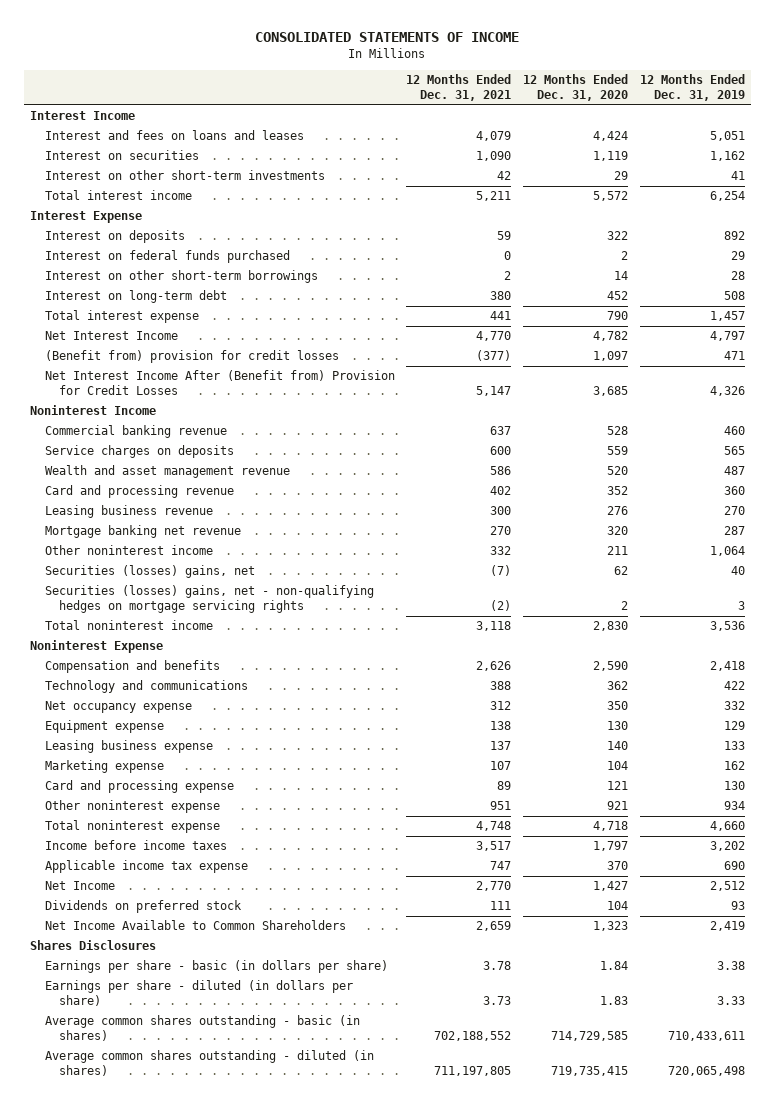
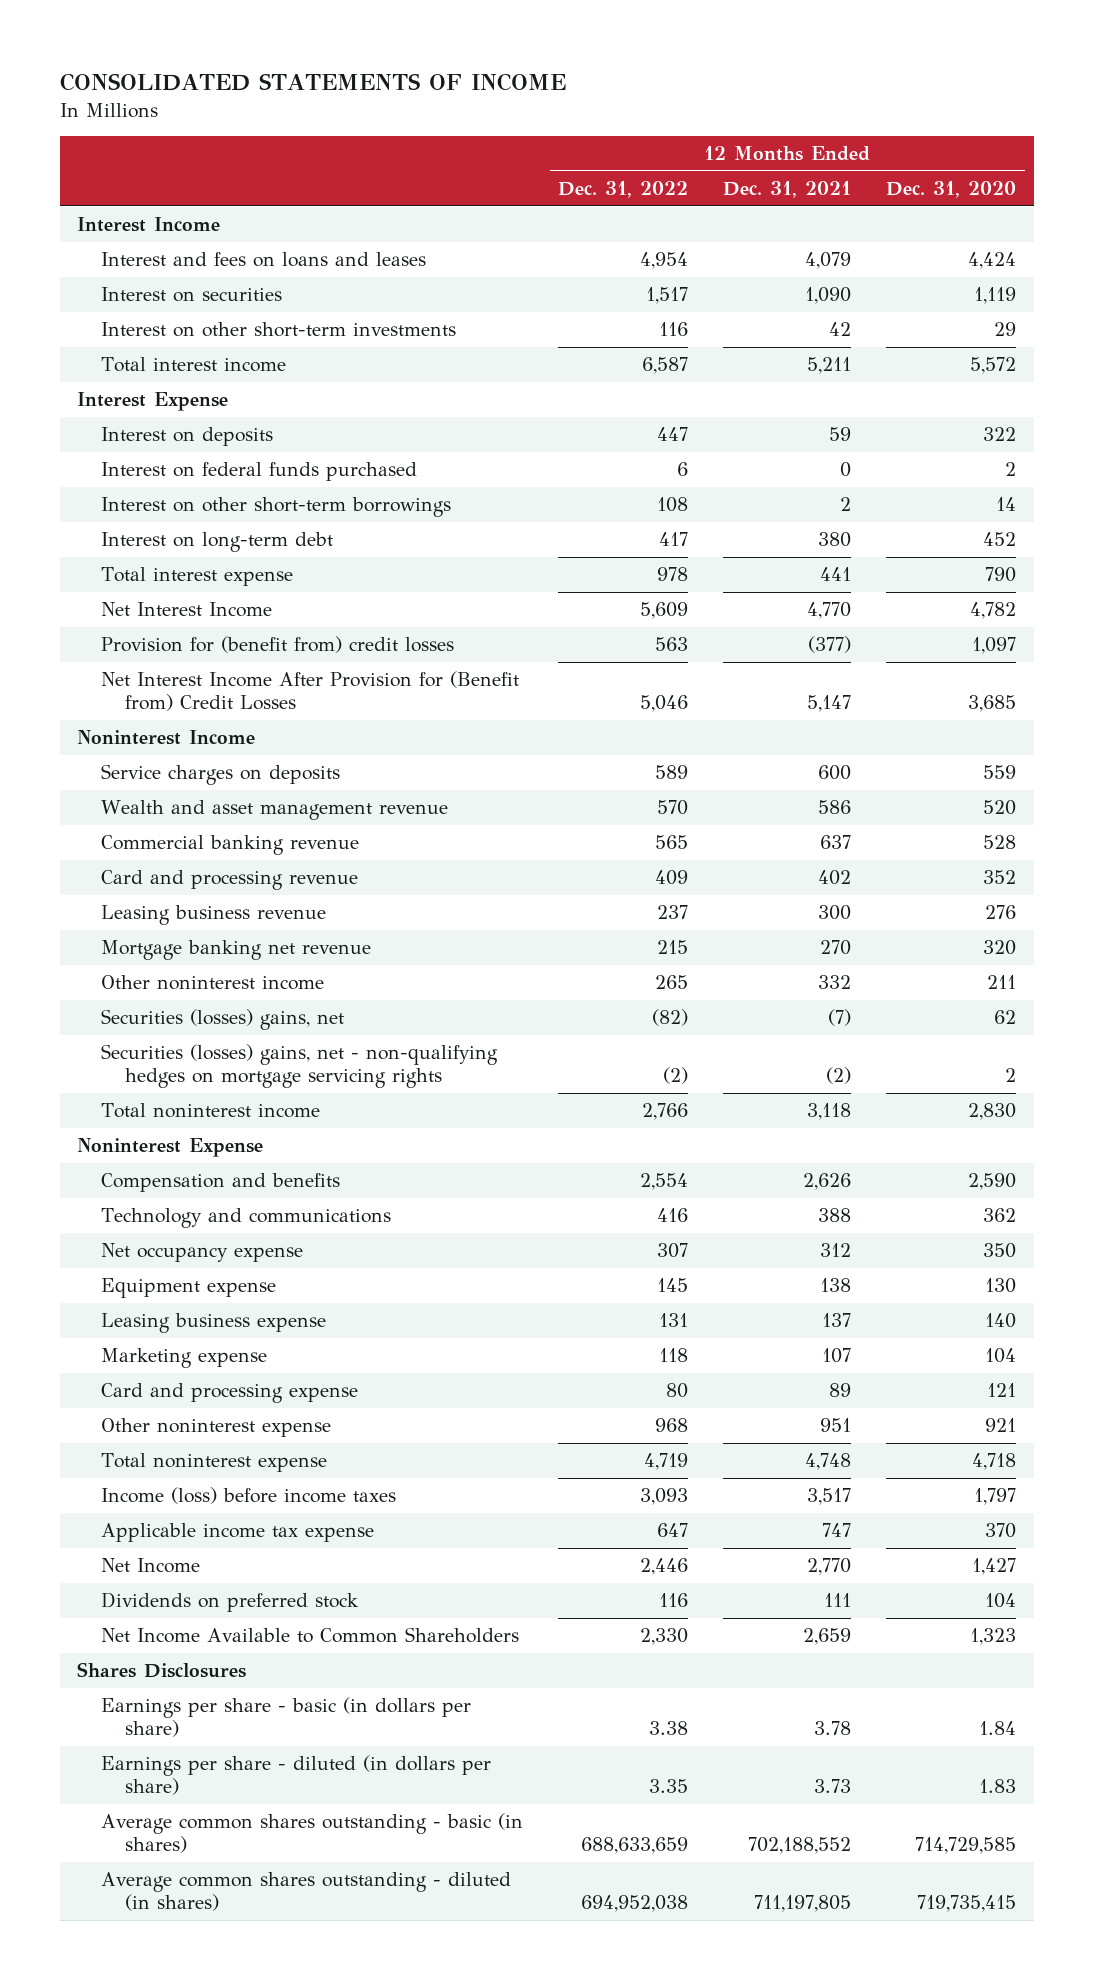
[640,74,746,102] 12 Months Ended Dec. 31, 2019 -> none
none -> [558,181,689,199] Dec. 31, 2022
[44,350,339,364] (Benefit from) provision for credit losses -> [101,636,455,654] Provision for (benefit from) credit losses
[44,370,395,396] Net Interest Income After (Benefit from) Provision for Credit Losses -> [101,671,520,712] Net Interest Income After Provision for (Benefit from) Credit Losses
[44,425,227,439] Commercial banking revenue -> [101,835,360,856] Commercial banking revenue
[44,840,227,851] Income before income taxes -> [101,1487,397,1505] Income (loss) before income taxes

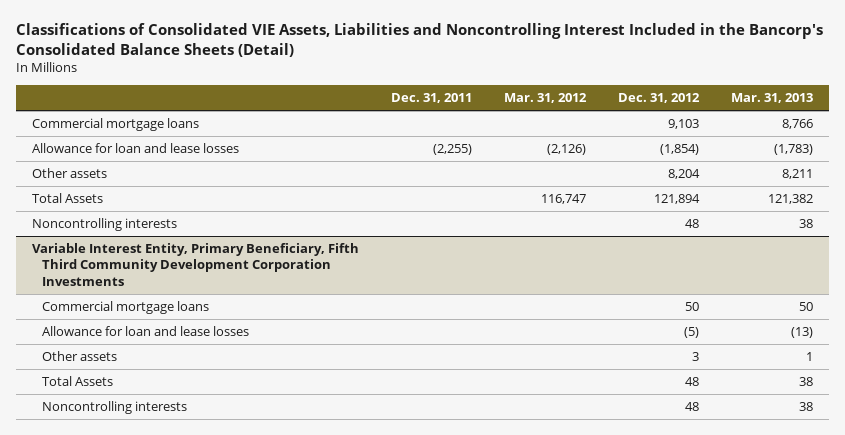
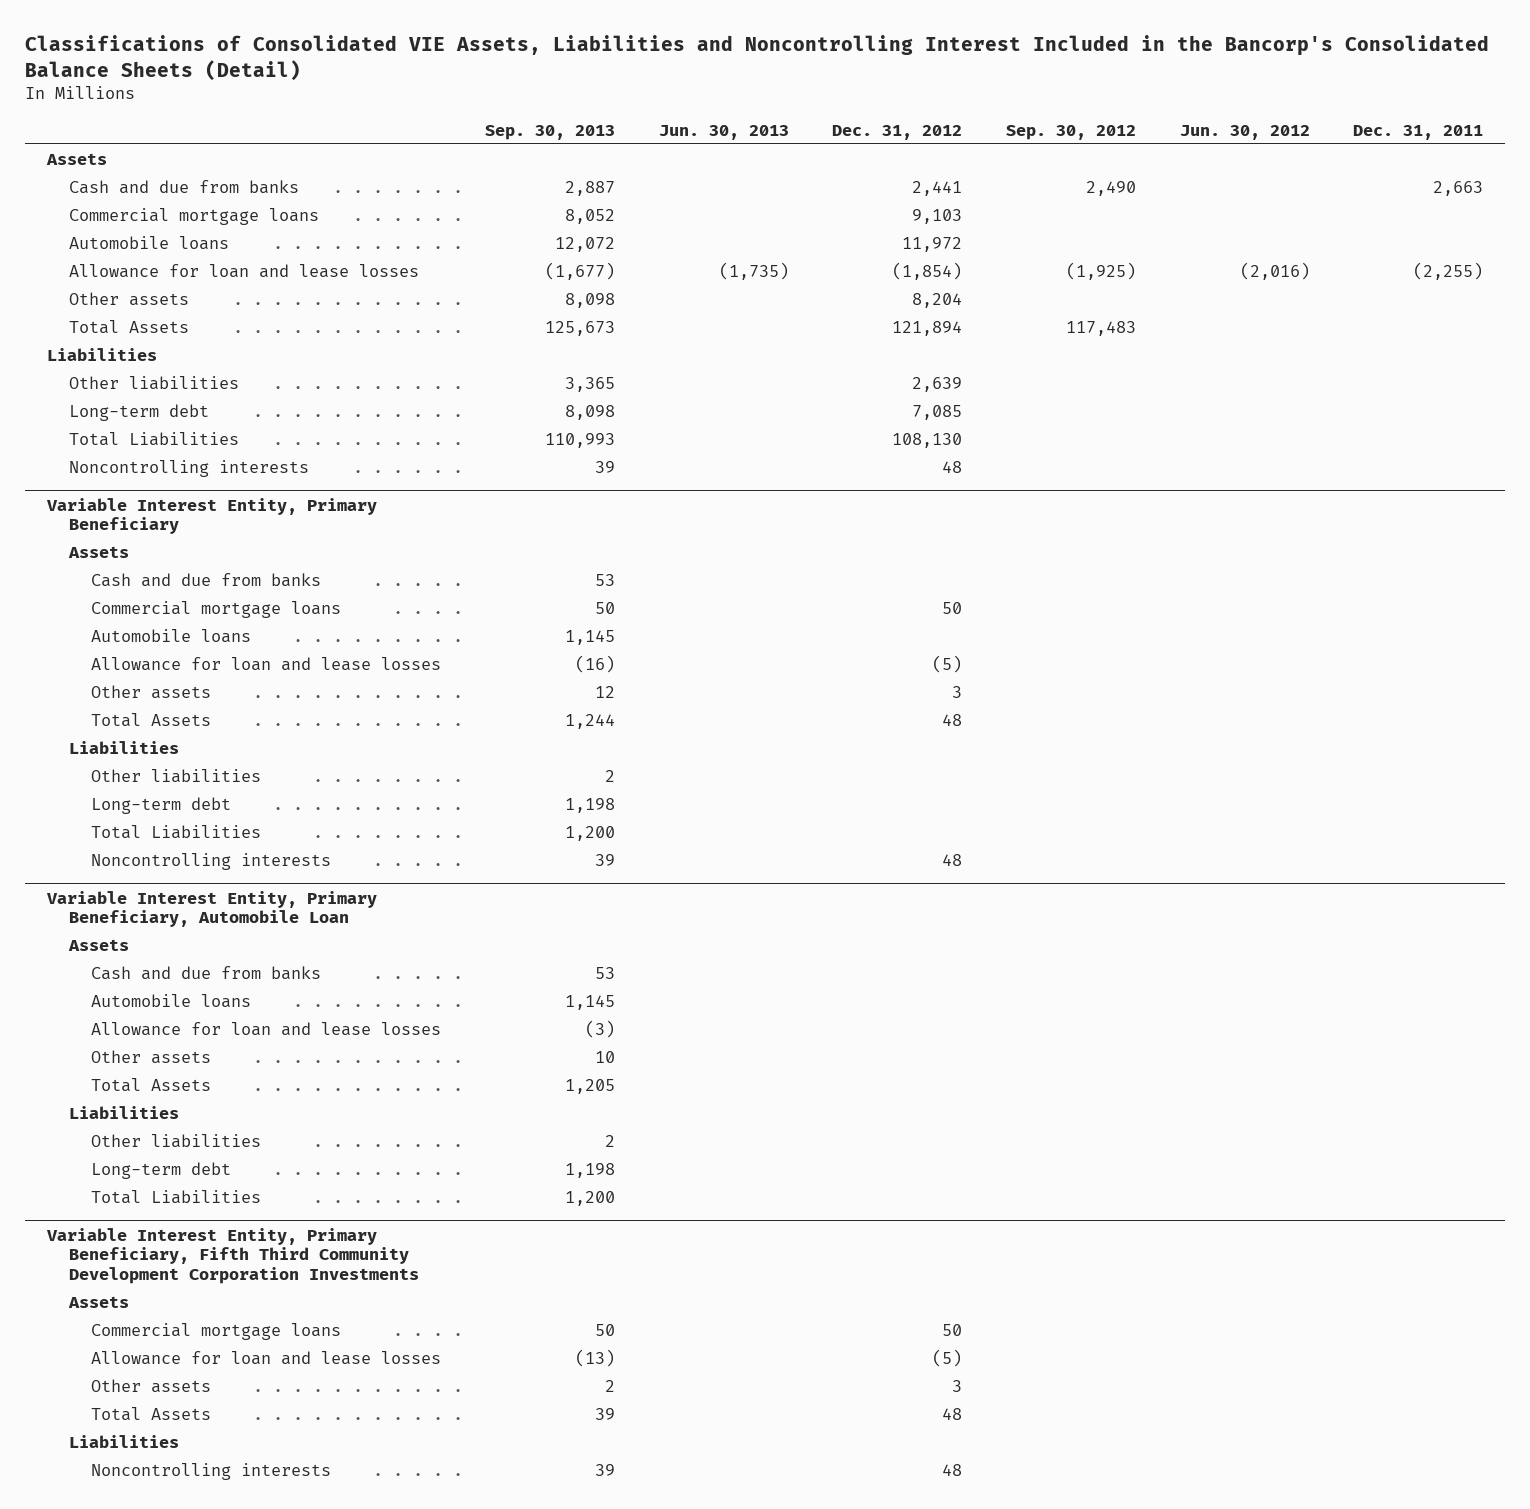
[503,92,587,103] Mar. 31, 2012 -> none
[731,92,814,103] Mar. 31, 2013 -> none
none -> [484,124,615,140] Sep. 30, 2013
none -> [658,124,789,140] Jun. 30, 2013
none -> [1005,124,1136,140] Sep. 30, 2012
none -> [1179,124,1310,140] Jun. 30, 2012
none -> [45,152,107,165] Assets
none -> [69,179,300,194] Cash and due from banks
none -> [69,235,230,250] Automobile loans
none -> [46,347,157,361] Liabilities
none -> [69,375,240,390] Other liabilities
none -> [69,403,210,421] Long-term debt
none -> [69,431,240,446] Total Liabilities
none -> [45,497,377,535] Variable Interest Entity, Primary Beneficiary
none -> [68,545,130,558] Assets
none -> [91,572,322,587] Cash and due from banks
none -> [91,600,342,618] Commercial mortgage loans
none -> [91,628,252,643] Automobile loans
none -> [91,656,442,671] Allowance for loan and lease losses
none -> [91,684,212,699] Other assets
none -> [91,712,212,727] Total Assets
none -> [69,740,180,754] Liabilities
none -> [91,768,262,783] Other liabilities
none -> [91,796,232,814] Long-term debt
none -> [91,824,262,839] Total Liabilities
none -> [91,852,332,870] Noncontrolling interests
none -> [45,890,377,928] Variable Interest Entity, Primary Beneficiary, Automobile Loan
none -> [68,938,130,951] Assets
none -> [91,965,322,980] Cash and due from banks
none -> [91,993,252,1008] Automobile loans
none -> [91,1021,442,1036] Allowance for loan and lease losses
none -> [91,1049,212,1064] Other assets
none -> [91,1077,212,1092] Total Assets
none -> [69,1105,180,1119] Liabilities
none -> [91,1133,262,1148] Other liabilities
none -> [91,1161,232,1179] Long-term debt
none -> [91,1189,262,1204] Total Liabilities
none -> [68,1295,130,1308] Assets
none -> [69,1434,180,1448] Liabilities

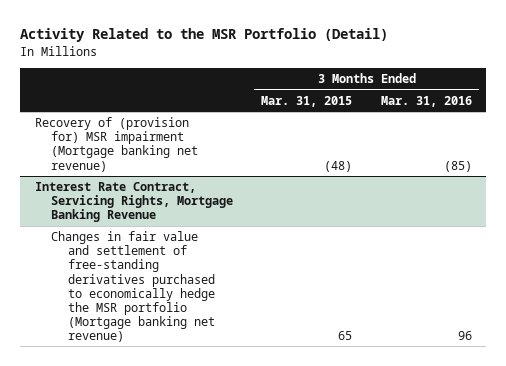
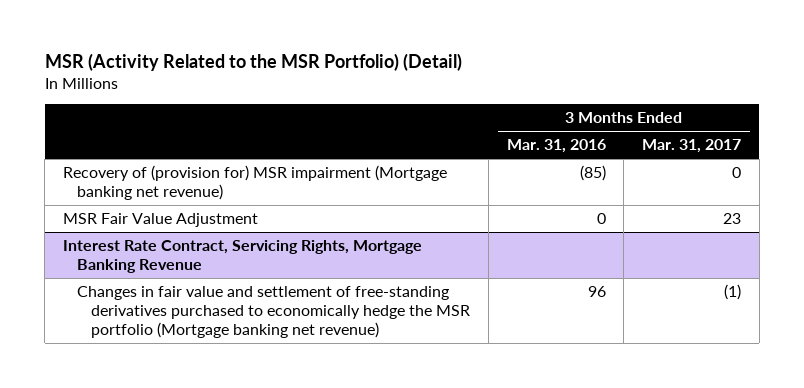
[20,28,389,43] Activity Related to the MSR Portfolio (Detail) -> [44,53,462,72] MSR (Activity Related to the MSR Portfolio) (Detail)
[261,95,353,107] Mar. 31, 2015 -> none
none -> [642,139,742,154] Mar. 31, 2017
none -> [62,213,258,228] MSR Fair Value Adjustment

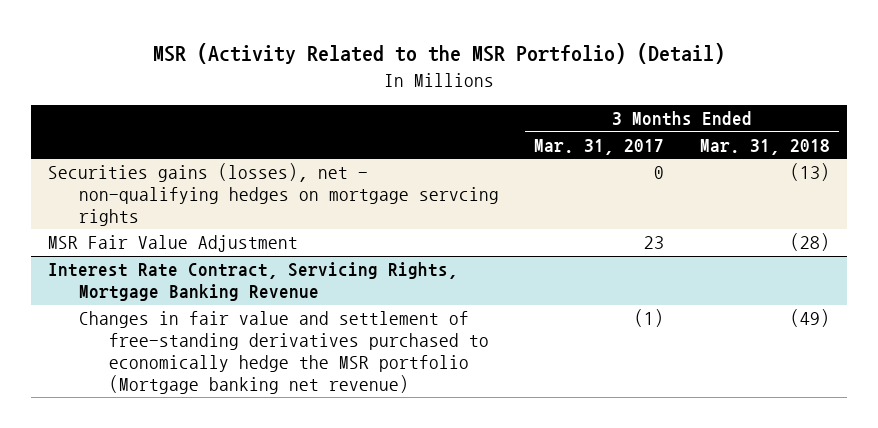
[506,139,606,154] Mar. 31, 2016 -> none
none -> [699,138,830,155] Mar. 31, 2018
[62,165,447,201] Recovery of (provision for) MSR impairment (Mortgage banking net revenue) -> none
none -> [48,163,499,227] Securities gains (losses), net - non-qualifying hedges on mortgage servcing rights

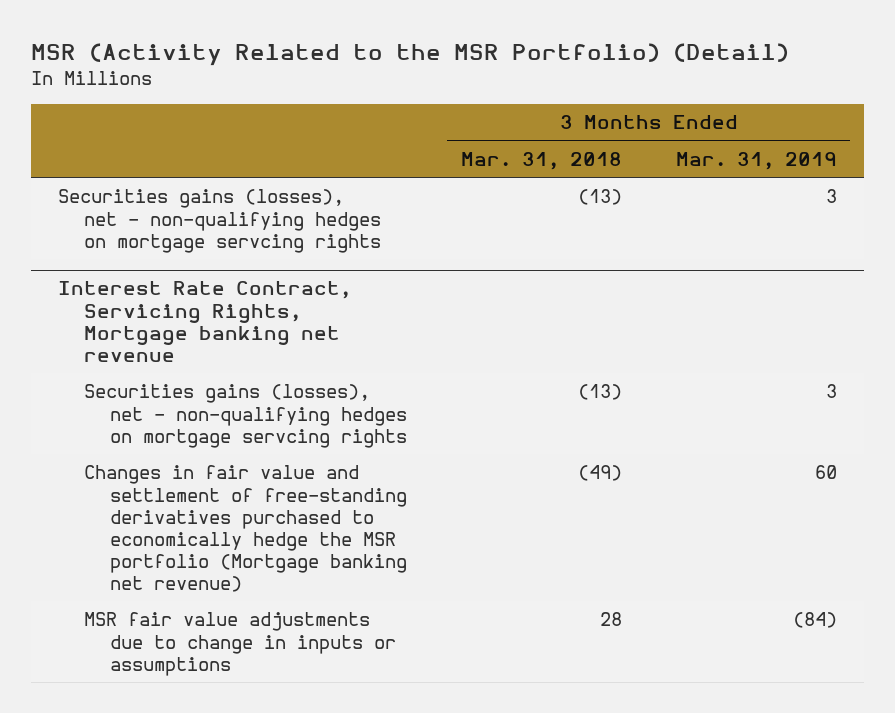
[534,138,665,155] Mar. 31, 2017 -> none
none -> [675,151,837,170] Mar. 31, 2019
[48,235,299,253] MSR Fair Value Adjustment -> none
[48,262,459,302] Interest Rate Contract, Servicing Rights, Mortgage Banking Revenue -> [58,281,352,362] Interest Rate Contract, Servicing Rights, Mortgage banking net revenue
none -> [83,384,407,448] Securities gains (losses), net - non-qualifying hedges on mortgage servcing rights
none -> [83,612,396,676] MSR fair value adjustments due to change in inputs or assumptions

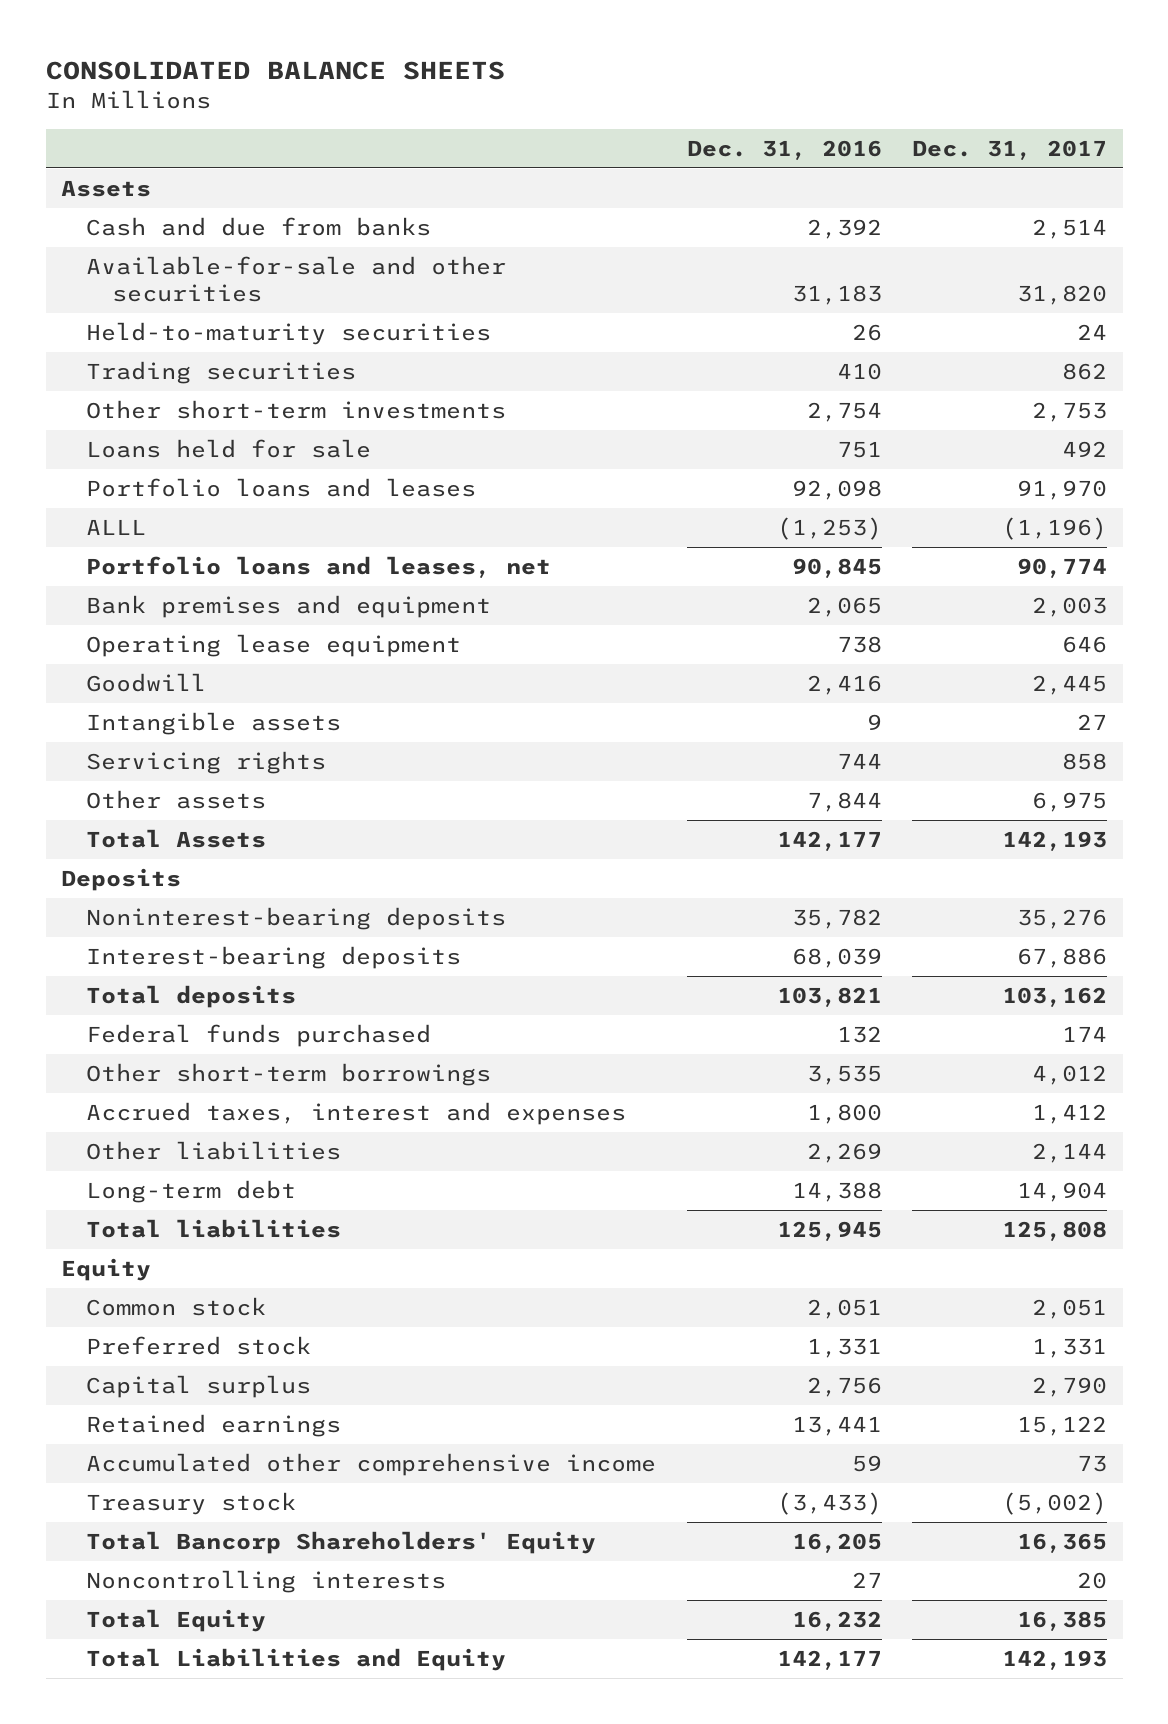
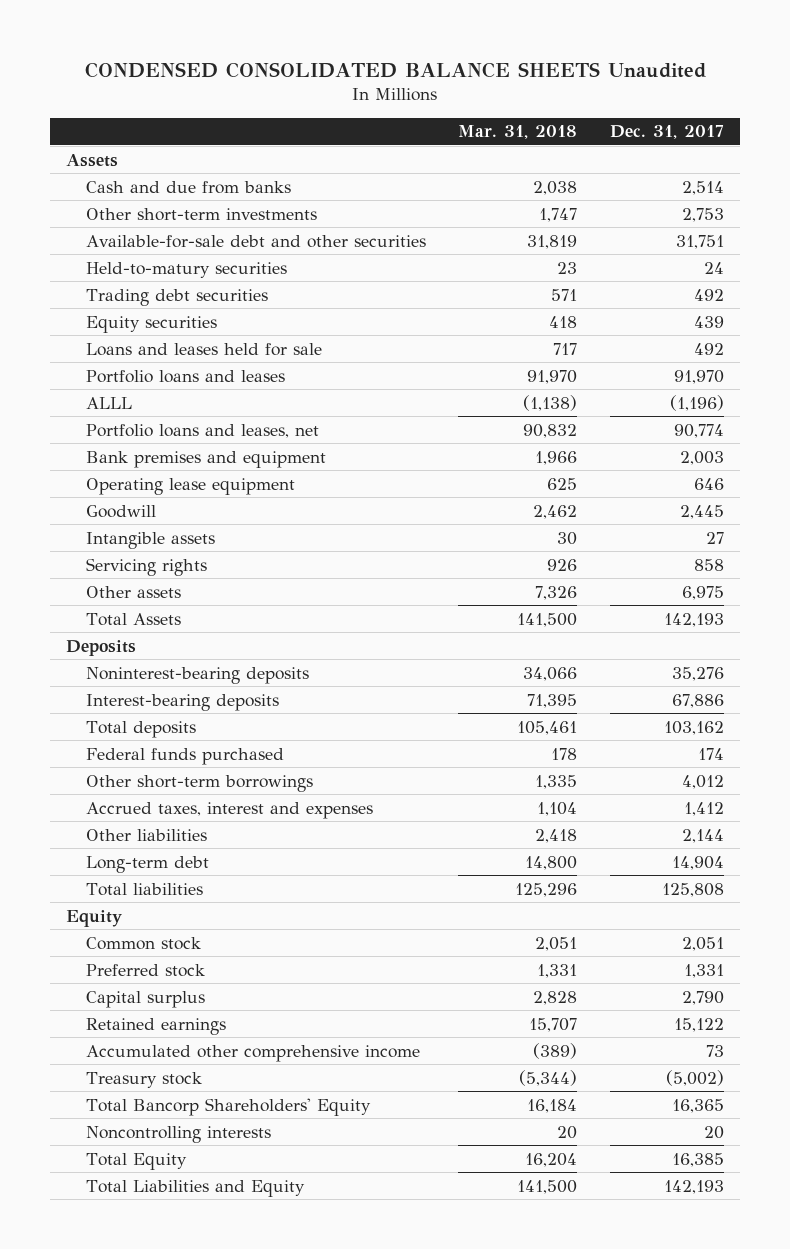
[45,60,505,80] CONSOLIDATED BALANCE SHEETS -> [85,62,707,79] CONDENSED CONSOLIDATED BALANCE SHEETS Unaudited
[686,139,882,160] Dec. 31, 2016 -> none
none -> [458,125,578,140] Mar. 31, 2018
[86,255,507,302] Available-for-sale and other securities -> none
[86,321,492,345] Held-to-maturity securities -> none
[86,360,357,384] Trading securities -> none
none -> [85,234,426,248] Available-for-sale debt and other securities
none -> [85,261,287,278] Held-to-matury securities
none -> [85,288,268,306] Trading debt securities
none -> [85,315,217,333] Equity securities
[86,438,372,458] Loans held for sale -> [85,342,322,356] Loans and leases held for sale

